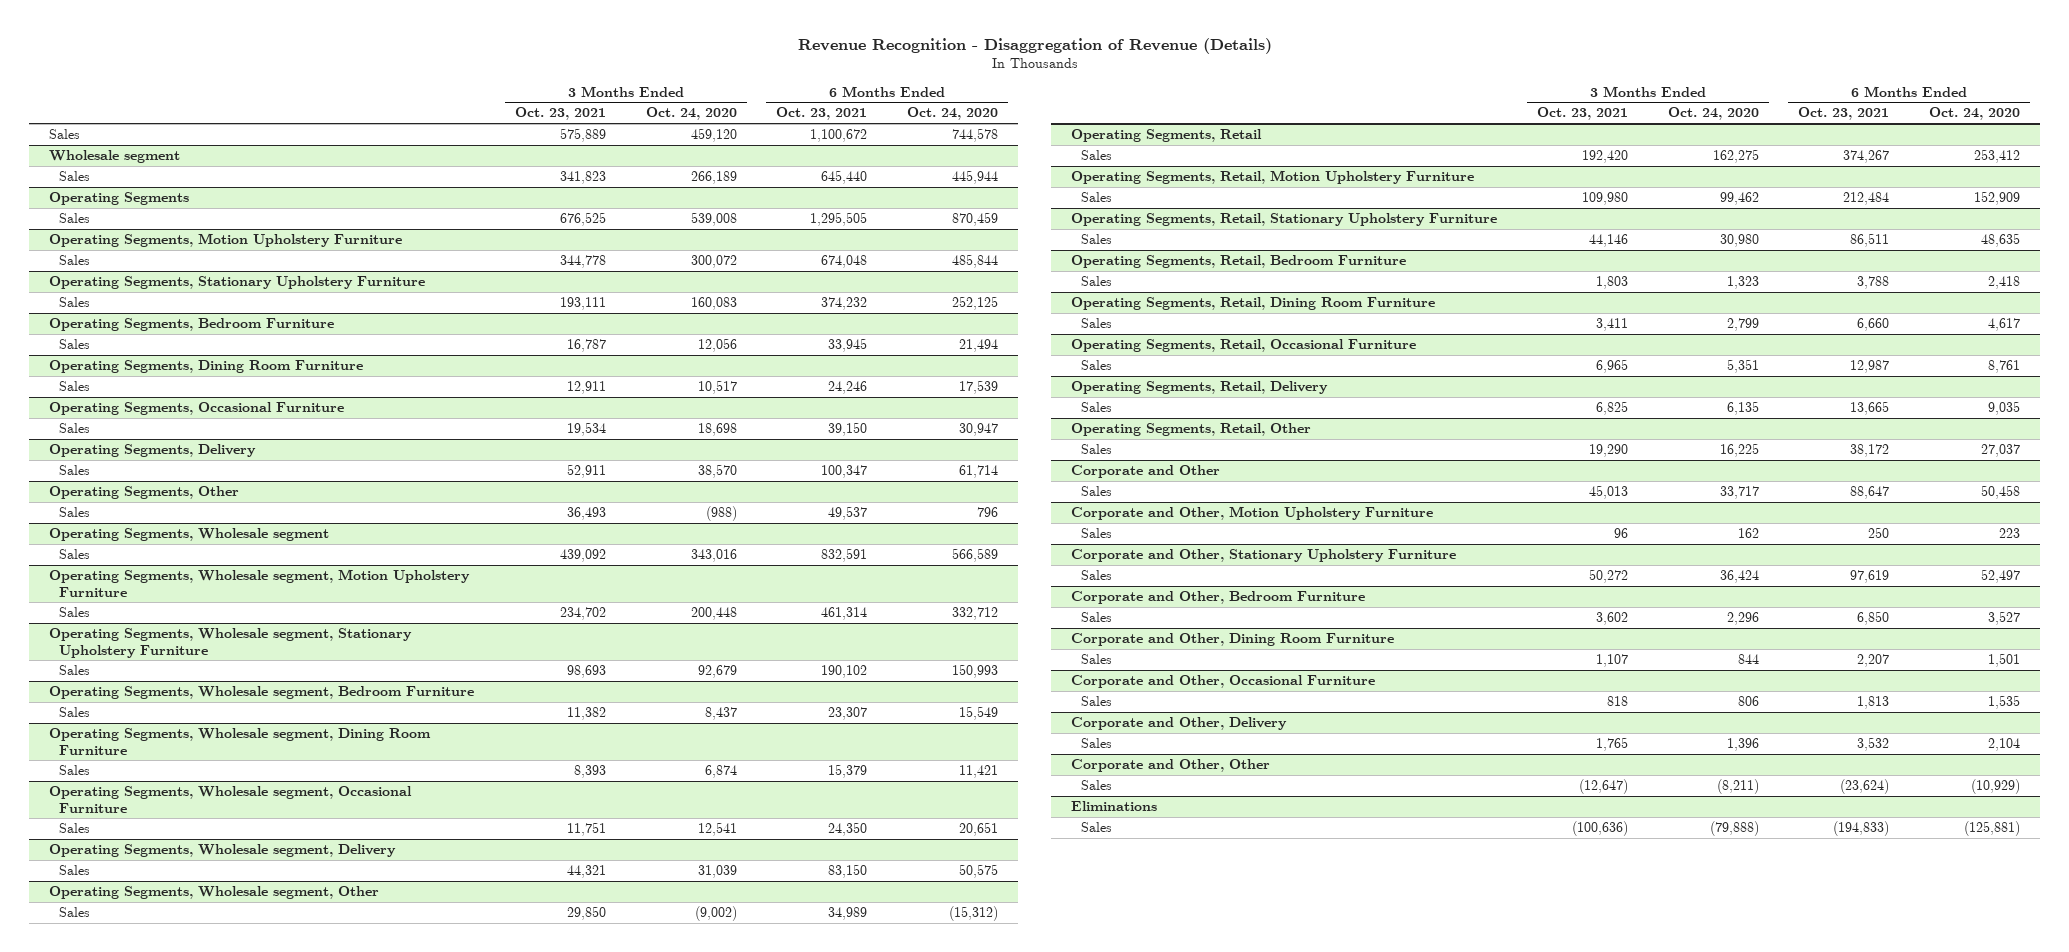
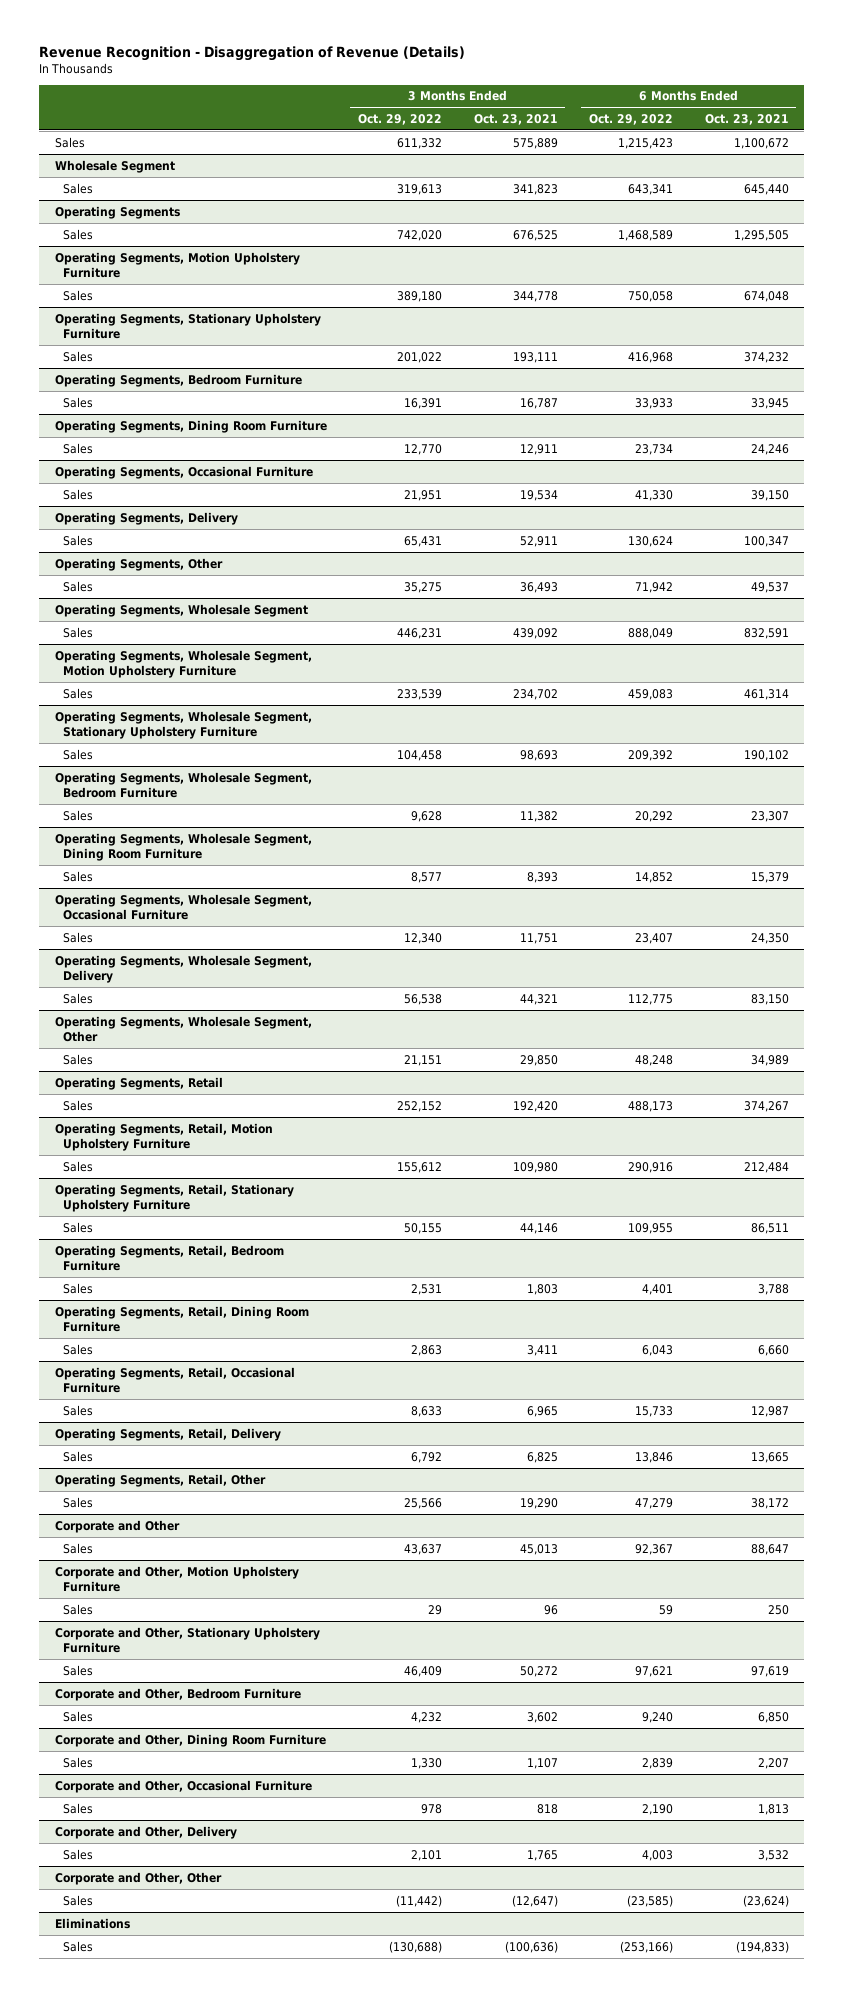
[645,107,737,121] Oct. 24, 2020 -> none
[907,107,999,121] Oct. 24, 2020 -> none
none -> [358,113,443,125] Oct. 29, 2022
none -> [589,113,674,125] Oct. 29, 2022
[49,150,181,164] Wholesale segment -> [54,159,175,173] Wholesale Segment
[49,528,330,542] Operating Segments, Wholesale segment -> [54,603,308,617] Operating Segments, Wholesale Segment
[49,569,471,597] Operating Segments, Wholesale segment, Motion Upholstery Furniture -> [54,649,312,678] Operating Segments, Wholesale Segment, Motion Upholstery Furniture
[49,628,413,658] Operating Segments, Wholesale segment, Stationary Upholstery Furniture -> [54,710,312,739] Operating Segments, Wholesale Segment, Stationary Upholstery Furniture
[49,686,475,700] Operating Segments, Wholesale segment, Bedroom Furniture -> [54,771,312,798] Operating Segments, Wholesale Segment, Bedroom Furniture
[49,728,432,755] Operating Segments, Wholesale segment, Dining Room Furniture -> [54,832,312,861] Operating Segments, Wholesale Segment, Dining Room Furniture
[49,786,413,813] Operating Segments, Wholesale segment, Occasional Furniture -> [54,893,312,920] Operating Segments, Wholesale Segment, Occasional Furniture
[49,844,397,858] Operating Segments, Wholesale segment, Delivery -> [54,954,312,983] Operating Segments, Wholesale Segment, Delivery
[49,886,380,900] Operating Segments, Wholesale segment, Other -> [54,1015,312,1042] Operating Segments, Wholesale Segment, Other

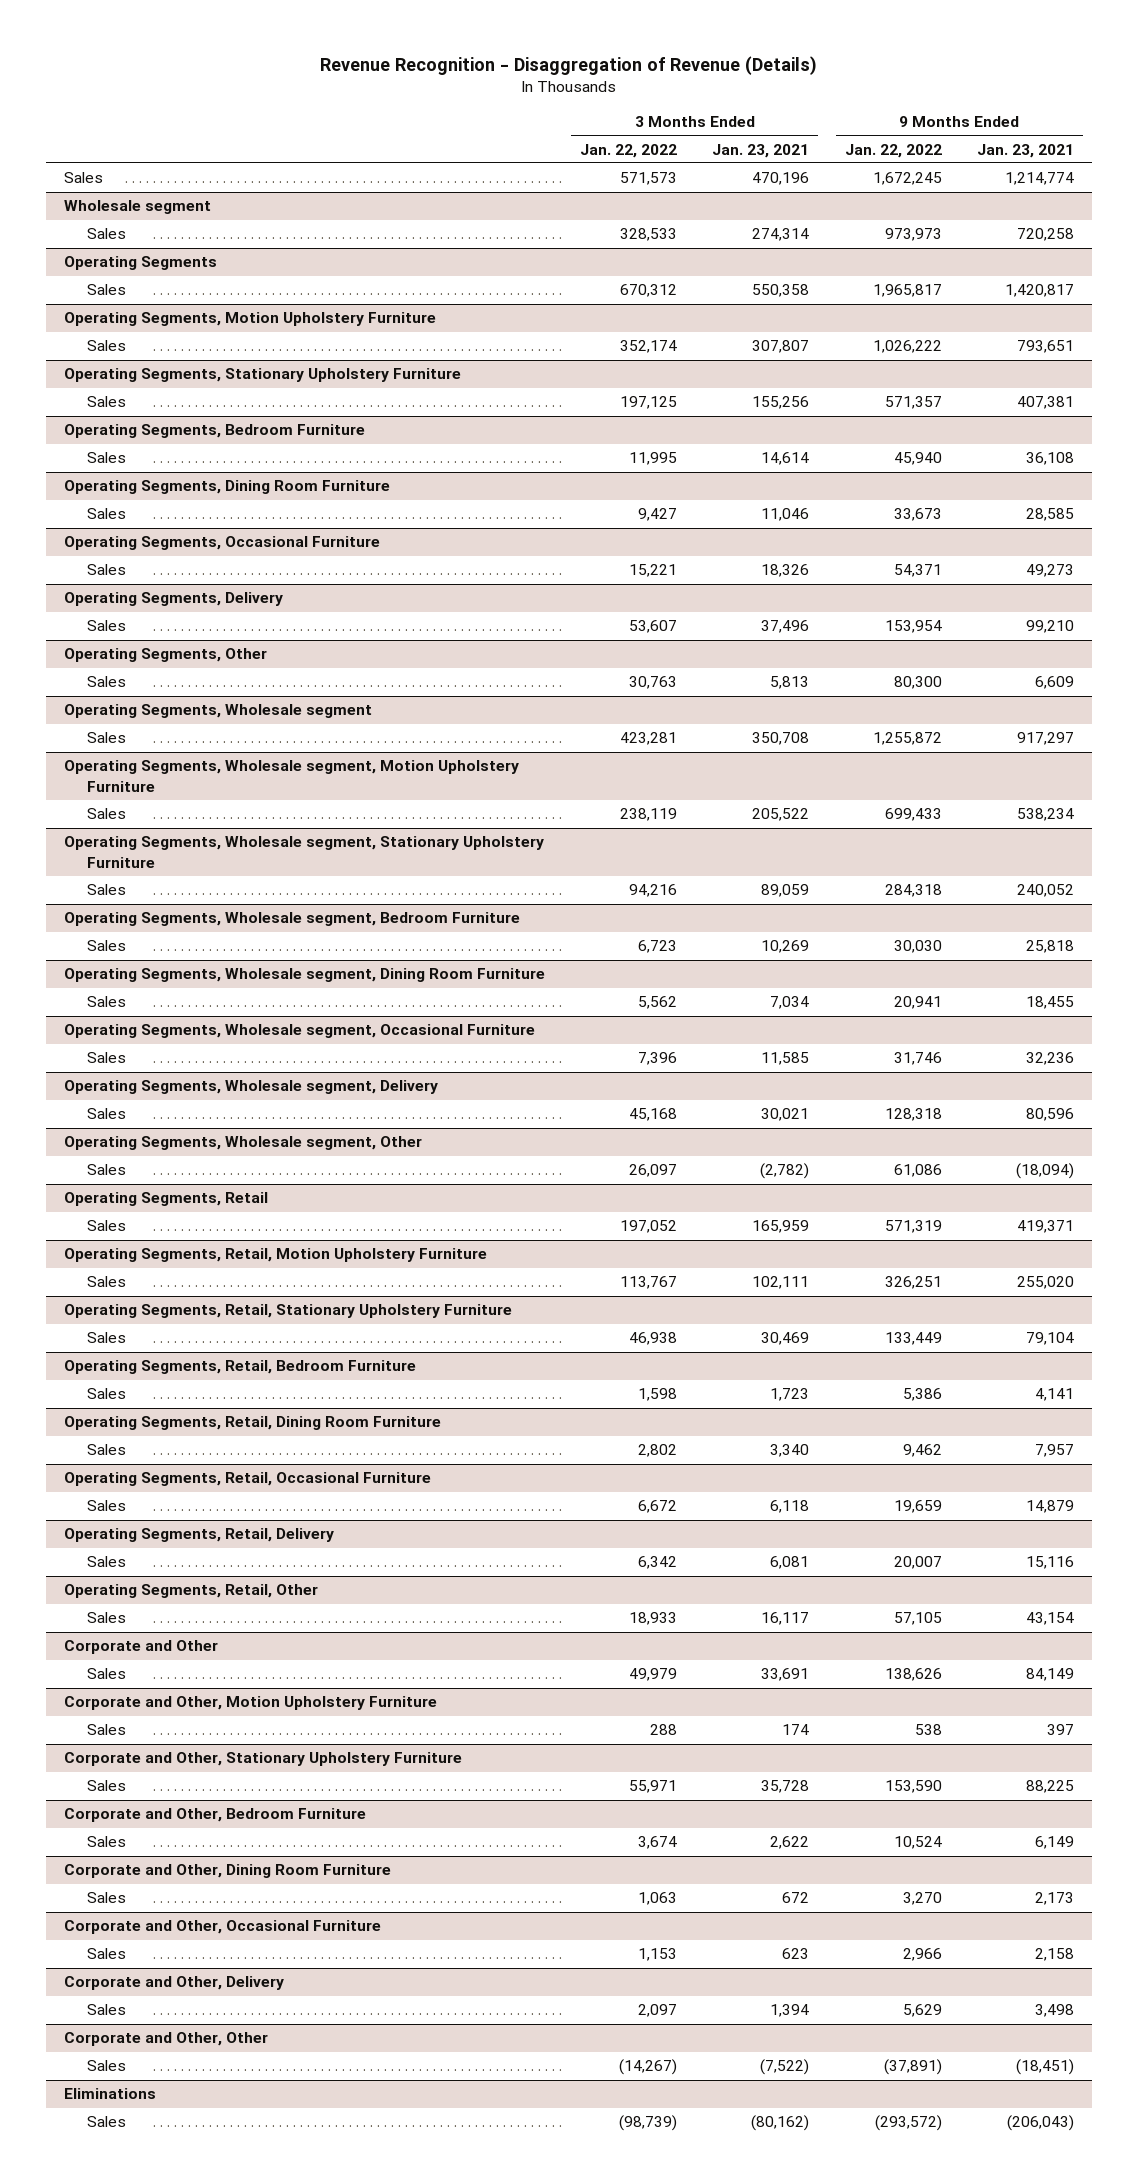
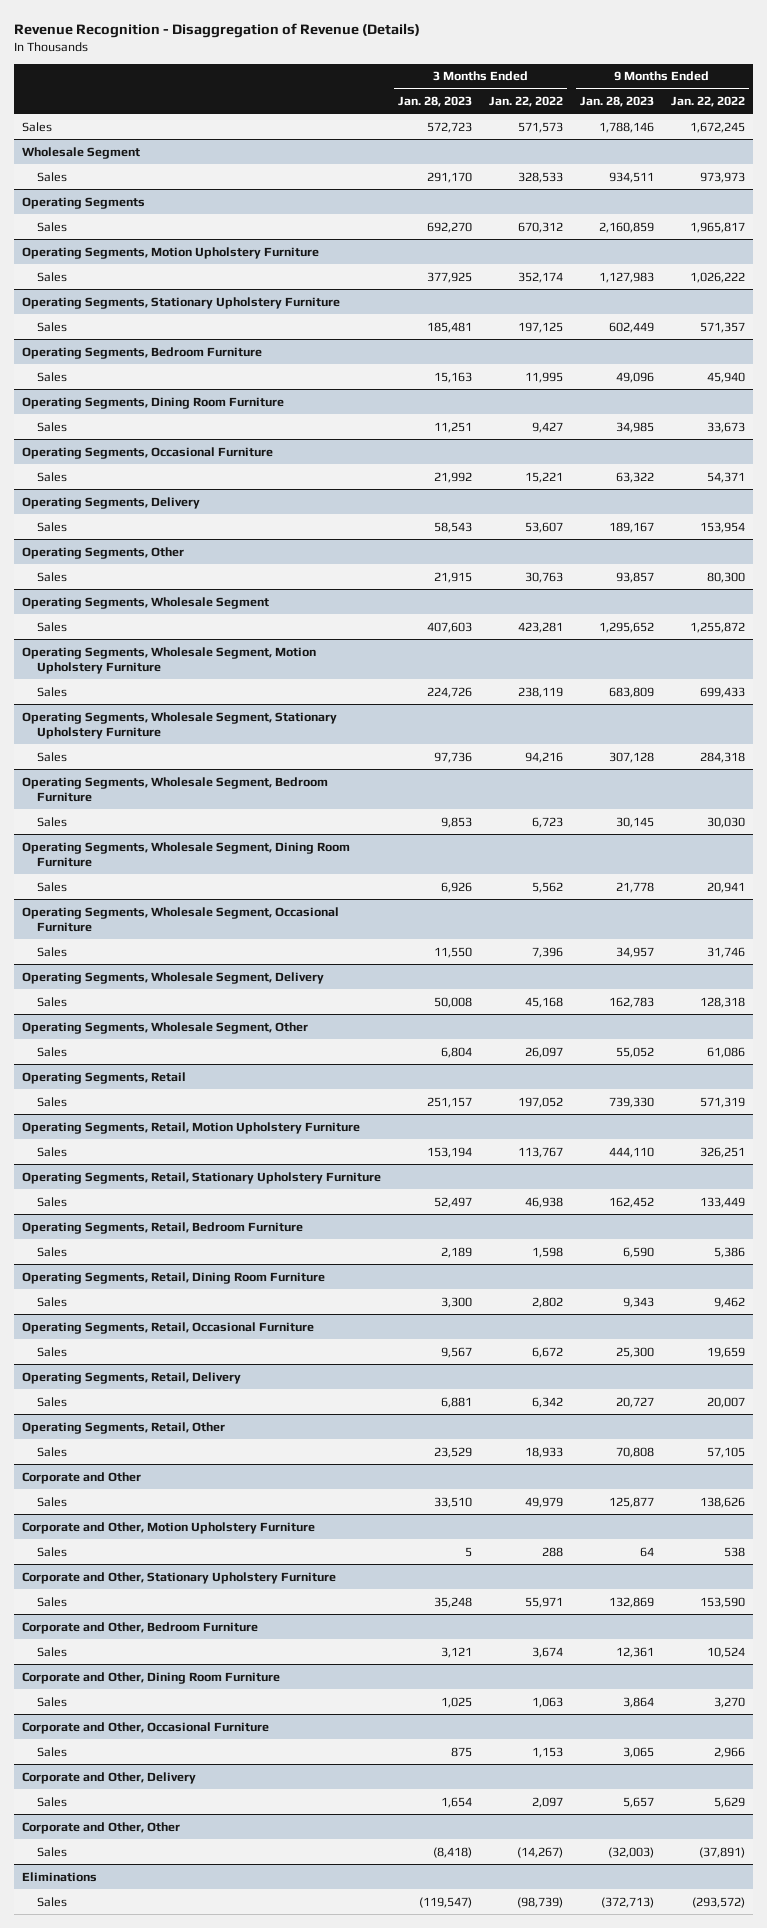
[712,143,810,158] Jan. 23, 2021 -> none
[977,143,1075,158] Jan. 23, 2021 -> none
none -> [398,96,473,108] Jan. 28, 2023
none -> [580,96,655,108] Jan. 28, 2023
[63,200,211,215] Wholesale segment -> [22,146,141,159] Wholesale Segment
[63,704,372,719] Operating Segments, Wholesale segment -> [22,596,270,609] Operating Segments, Wholesale Segment
[63,760,519,792] Operating Segments, Wholesale segment, Motion Upholstery Furniture -> [22,646,317,674] Operating Segments, Wholesale Segment, Motion Upholstery Furniture
[63,836,544,868] Operating Segments, Wholesale segment, Stationary Upholstery Furniture -> [22,711,338,739] Operating Segments, Wholesale Segment, Stationary Upholstery Furniture
[63,912,520,927] Operating Segments, Wholesale segment, Bedroom Furniture -> [22,776,329,802] Operating Segments, Wholesale Segment, Bedroom Furniture
[63,968,545,983] Operating Segments, Wholesale segment, Dining Room Furniture -> [22,841,351,867] Operating Segments, Wholesale Segment, Dining Room Furniture
[63,1024,535,1039] Operating Segments, Wholesale segment, Occasional Furniture -> [22,906,340,932] Operating Segments, Wholesale Segment, Occasional Furniture
[63,1080,438,1095] Operating Segments, Wholesale segment, Delivery -> [22,971,325,984] Operating Segments, Wholesale Segment, Delivery
[63,1136,422,1151] Operating Segments, Wholesale segment, Other -> [22,1021,309,1034] Operating Segments, Wholesale Segment, Other

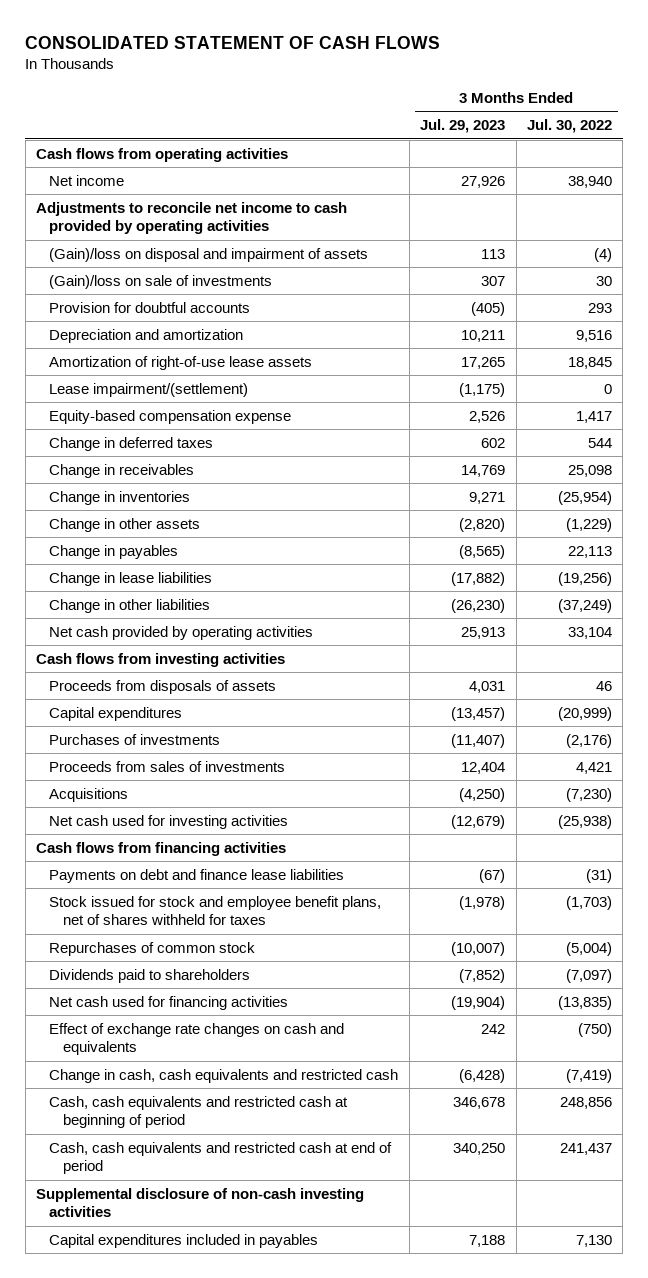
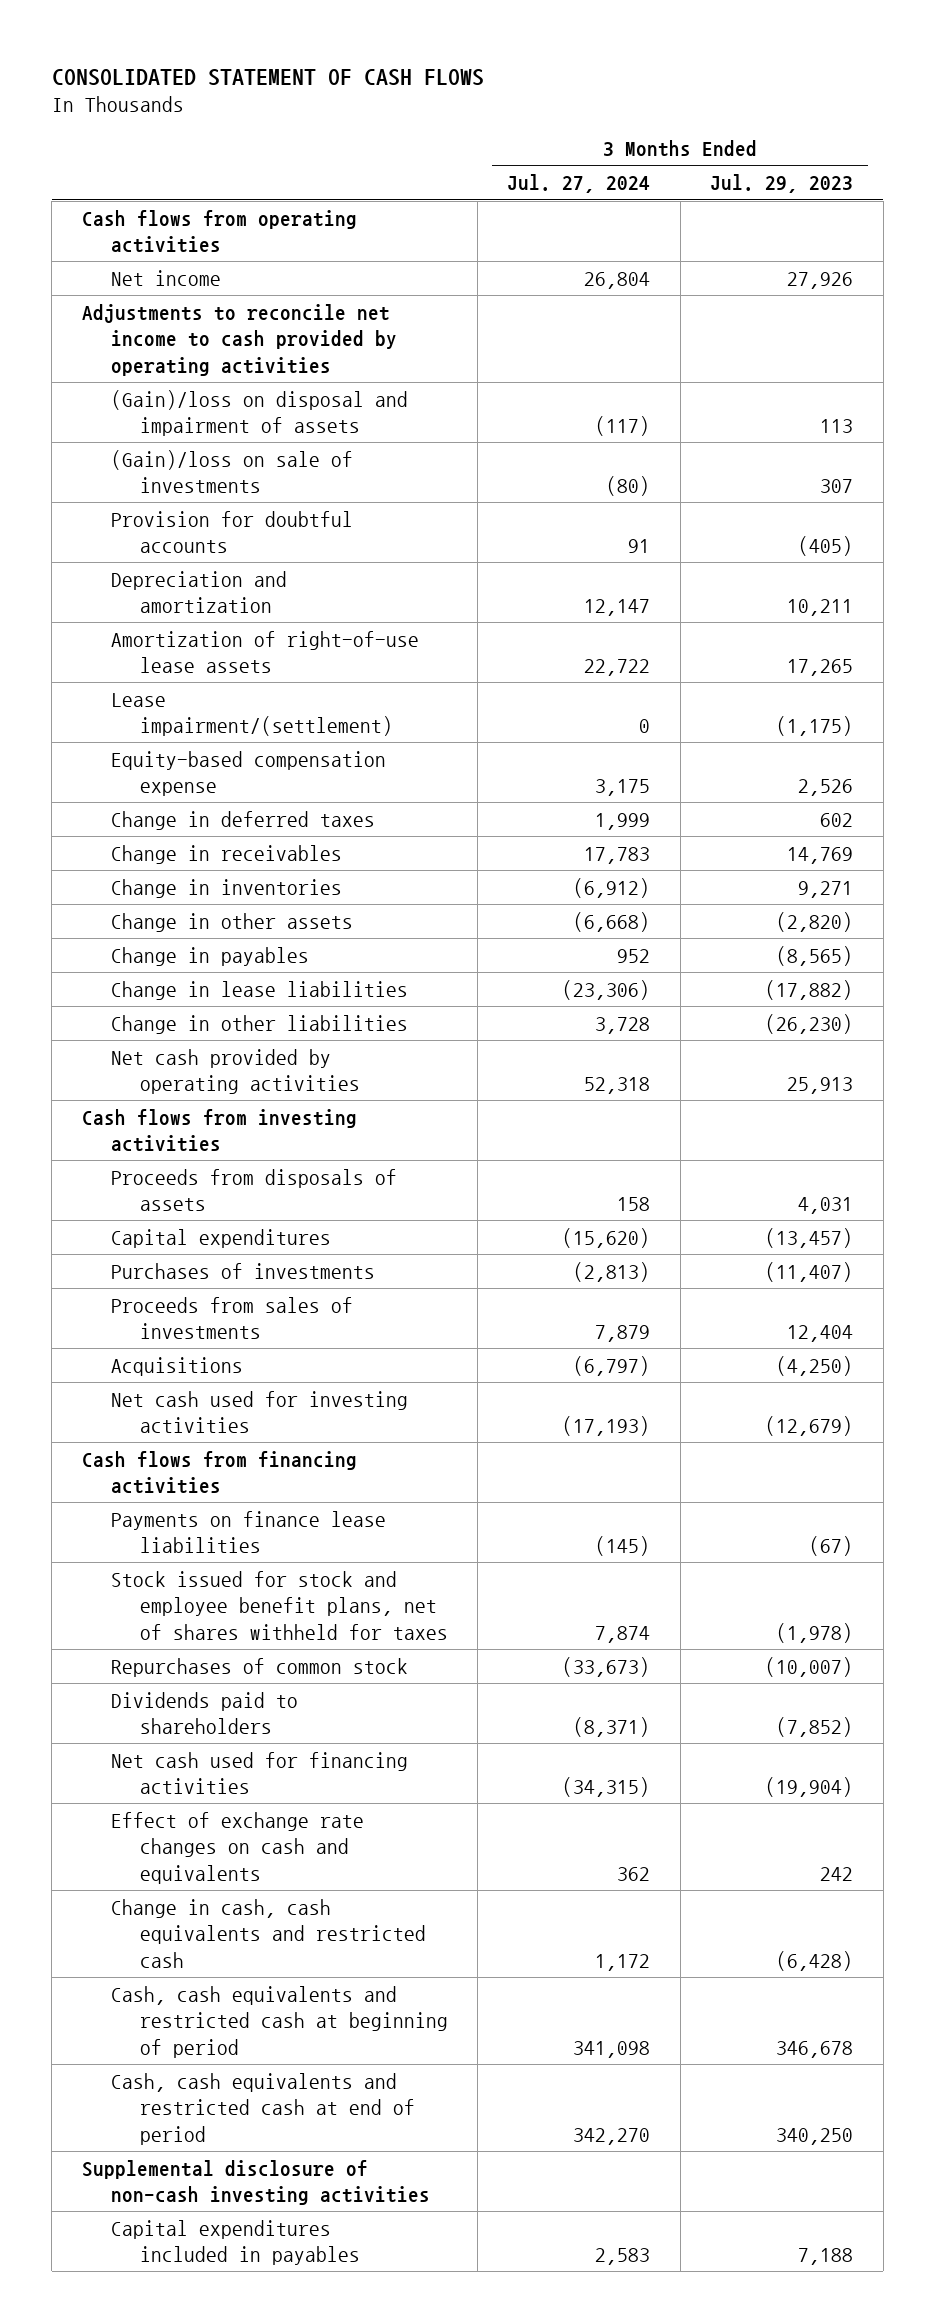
[527,119,613,134] Jul. 30, 2022 -> none
none -> [507,174,651,194] Jul. 27, 2024
[49,868,345,883] Payments on debt and finance lease liabilities -> [110,1510,386,1554] Payments on finance lease liabilities

